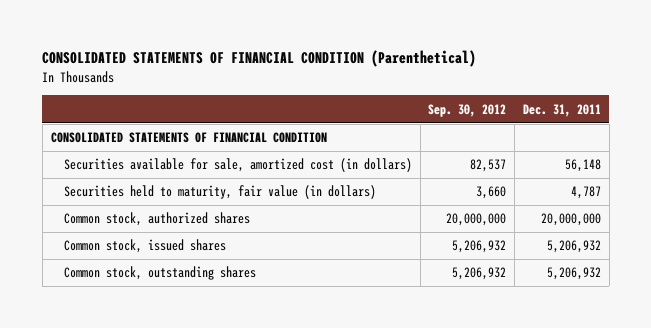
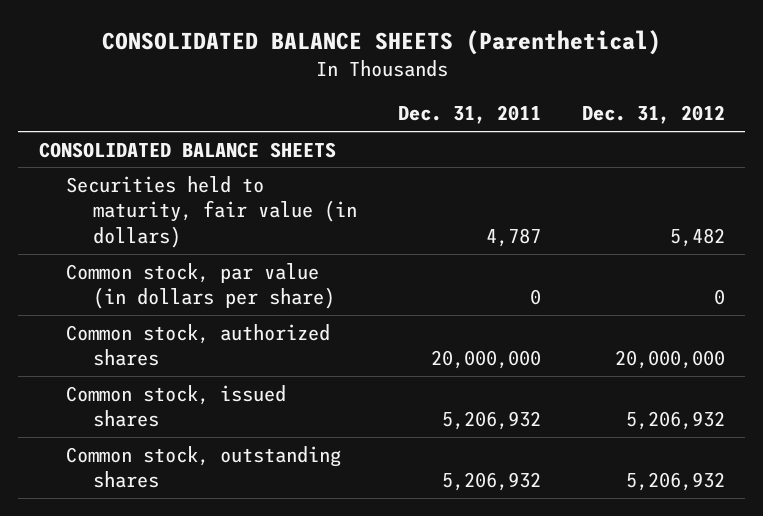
[42,50,477,68] CONSOLIDATED STATEMENTS OF FINANCIAL CONDITION (Parenthetical) -> [101,30,661,56] CONSOLIDATED BALANCE SHEETS (Parenthetical)
[428,103,507,117] Sep. 30, 2012 -> none
none -> [581,105,725,125] Dec. 31, 2012
[63,158,412,173] Securities available for sale, amortized cost (in dollars) -> none
[50,132,327,144] CONSOLIDATED STATEMENTS OF FINANCIAL CONDITION -> [38,141,336,158] CONSOLIDATED BALANCE SHEETS
none -> [65,262,336,310] Common stock, par value (in dollars per share)

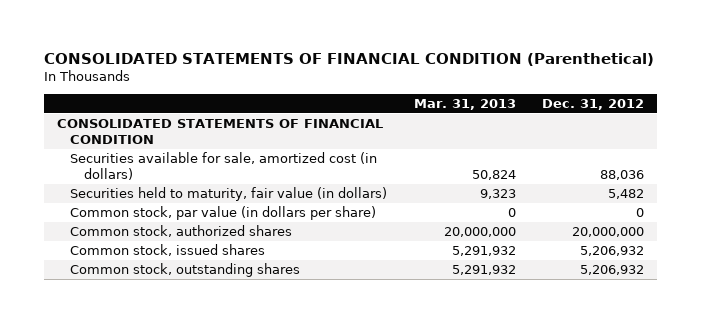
[101,30,661,56] CONSOLIDATED BALANCE SHEETS (Parenthetical) -> [43,52,654,66] CONSOLIDATED STATEMENTS OF FINANCIAL CONDITION (Parenthetical)
[397,105,541,125] Dec. 31, 2011 -> none
none -> [413,98,516,110] Mar. 31, 2013
[38,141,336,158] CONSOLIDATED BALANCE SHEETS -> [57,119,384,144] CONSOLIDATED STATEMENTS OF FINANCIAL CONDITION
none -> [70,152,378,180] Securities available for sale, amortized cost (in dollars)

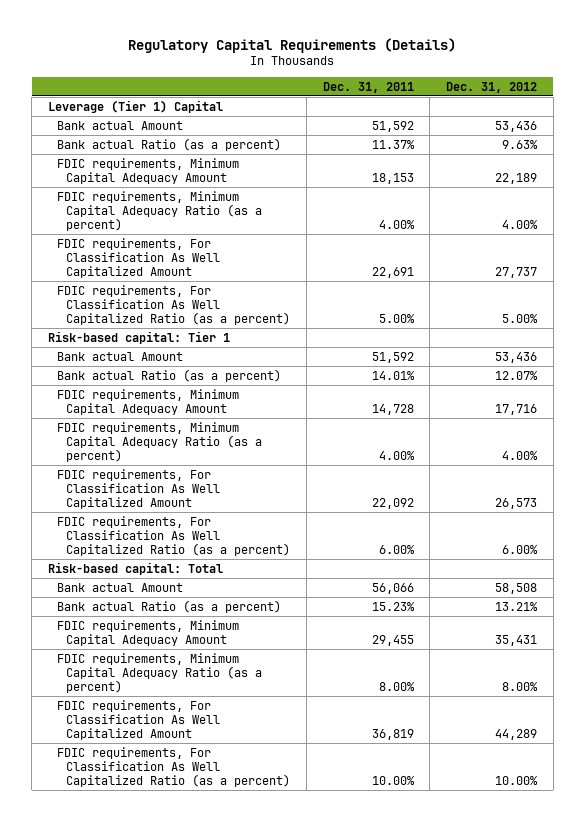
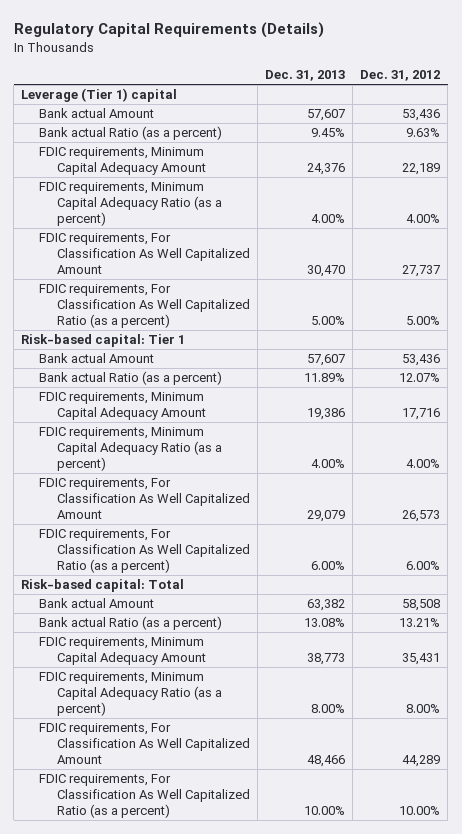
[322,81,414,93] Dec. 31, 2011 -> none
none -> [265,70,346,82] Dec. 31, 2013
[47,99,223,113] Leverage (Tier 1) Capital -> [21,88,178,103] Leverage (Tier 1) capital

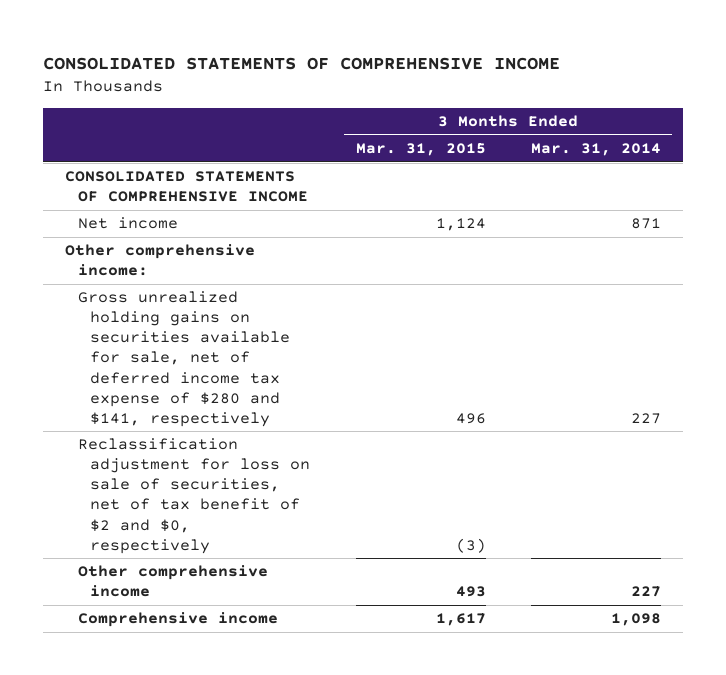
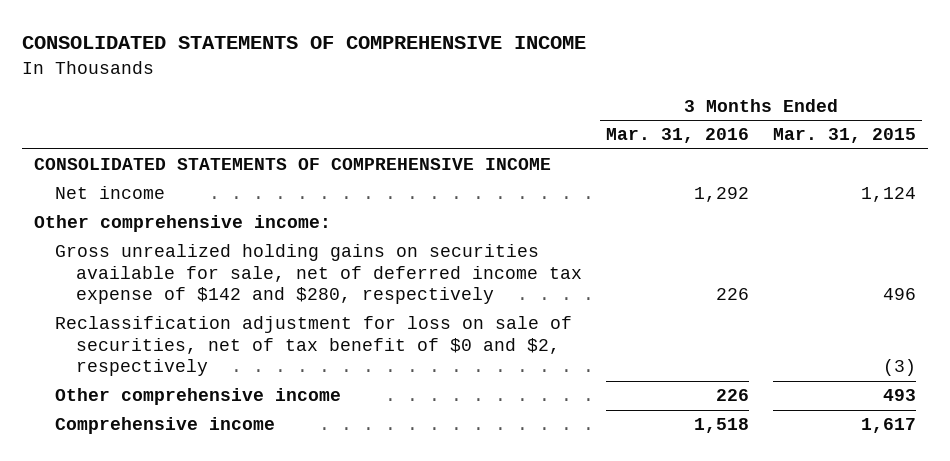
[530,143,661,157] Mar. 31, 2014 -> none
none -> [606,128,750,144] Mar. 31, 2016
[77,291,291,427] Gross unrealized holding gains on securities available for sale, net of deferred income tax expense of $280 and $141, respectively -> [54,244,582,305] Gross unrealized holding gains on securities available for sale, net of deferred income tax expense of $142 and $280, respectively
[77,438,311,554] Reclassification adjustment for loss on sale of securities, net of tax benefit of $2 and $0, respectively -> [54,316,572,377] Reclassification adjustment for loss on sale of securities, net of tax benefit of $0 and $2, respectively

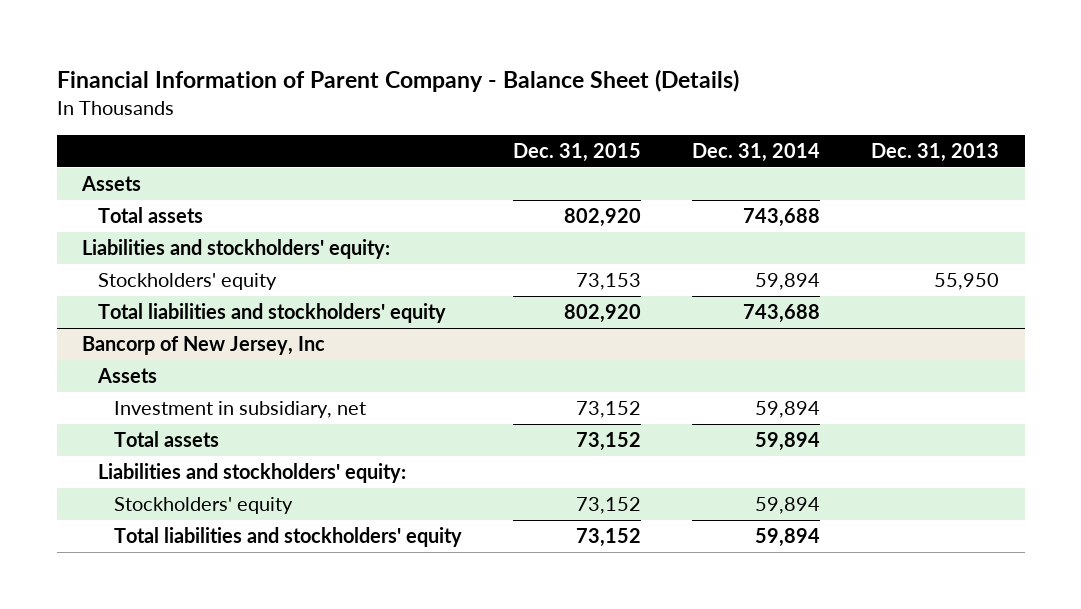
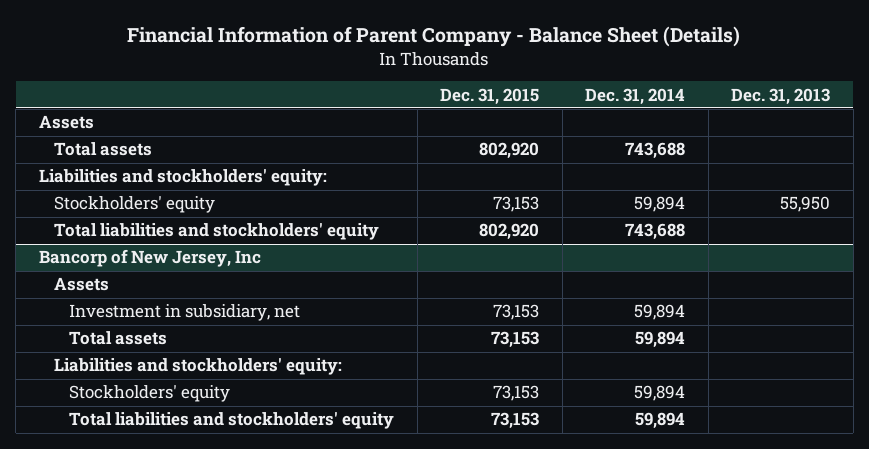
[576,401,642,419] 73,152 -> [493,304,540,321] 73,153
[576,432,642,452] 73,152 -> [491,331,540,349] 73,153
[576,497,642,515] 73,152 -> [493,385,540,402] 73,153
[576,528,642,548] 73,152 -> [491,412,540,430] 73,153

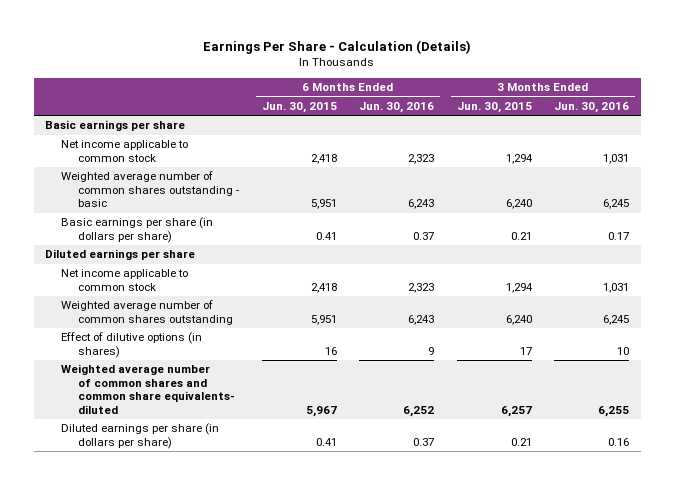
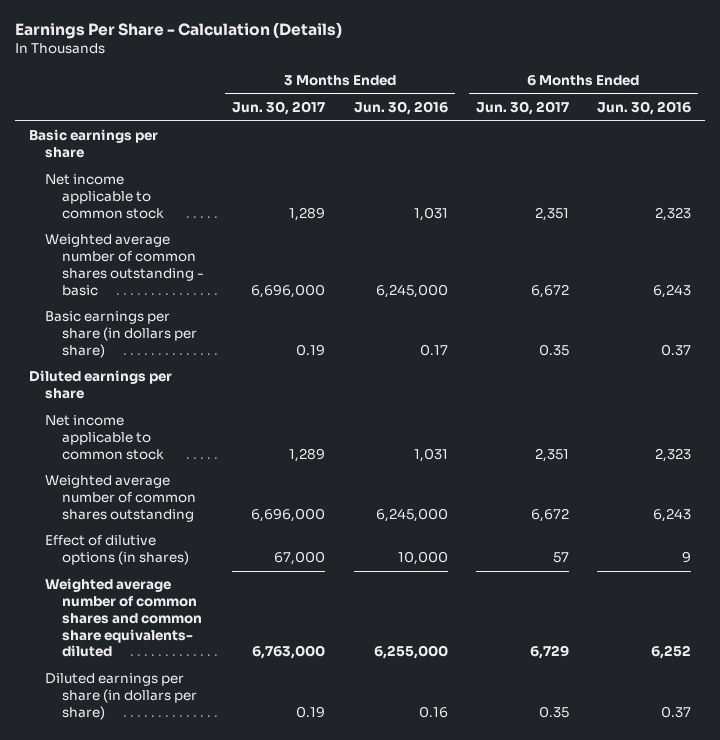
[261,101,337,113] Jun. 30, 2015 -> none
[456,101,532,113] Jun. 30, 2015 -> none
none -> [232,101,326,116] Jun. 30, 2017
none -> [475,101,569,116] Jun. 30, 2017
[603,199,630,210] 6,245 -> [375,283,448,298] 6,245,000
[603,314,630,325] 6,245 -> [375,507,448,522] 6,245,000
[617,346,630,355] 10 -> [397,551,448,566] 10,000
[598,405,630,417] 6,255 -> [373,645,448,660] 6,255,000

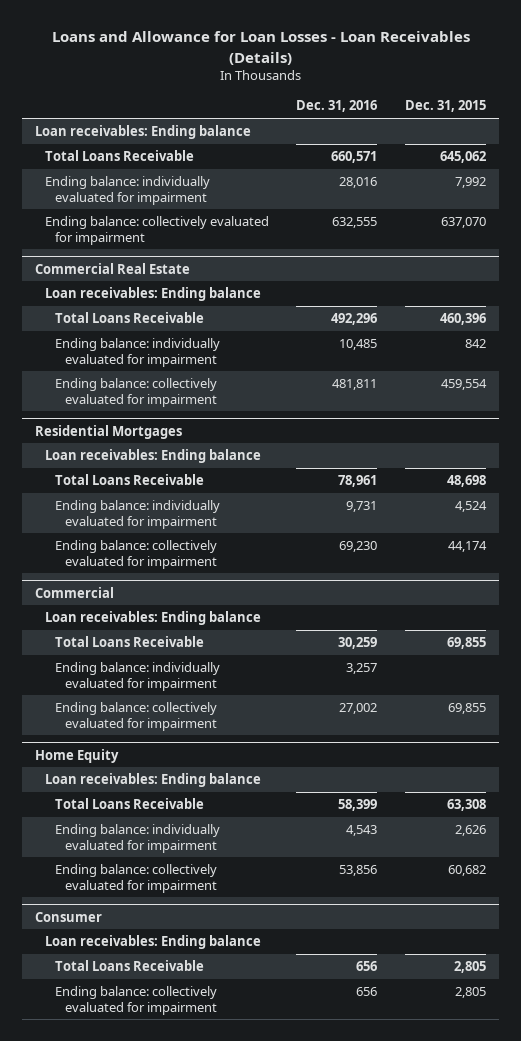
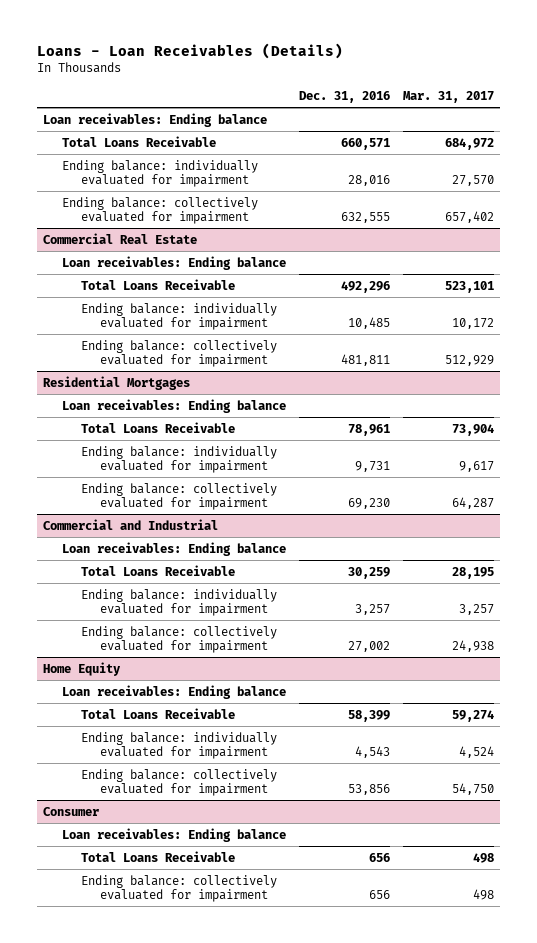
[51,31,470,65] Loans and Allowance for Loan Losses - Loan Receivables (Details) -> [36,42,343,59] Loans - Loan Receivables (Details)
[404,100,486,113] Dec. 31, 2015 -> none
none -> [402,90,494,103] Mar. 31, 2017
[35,586,115,598] Commercial -> [43,518,219,530] Commercial and Industrial

